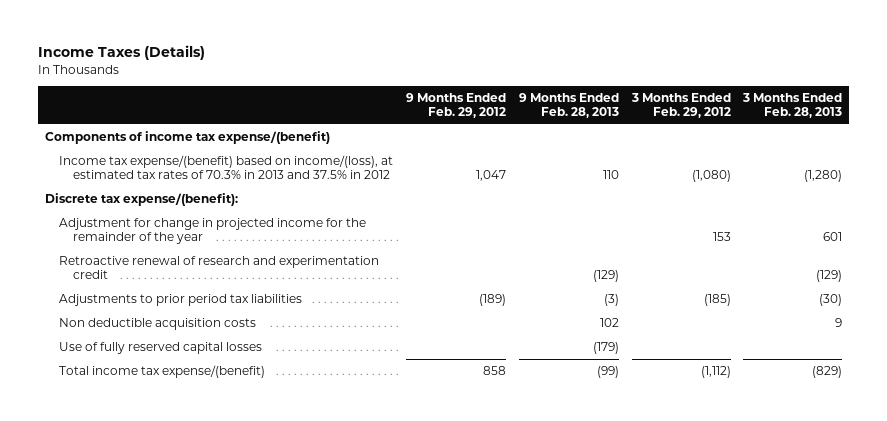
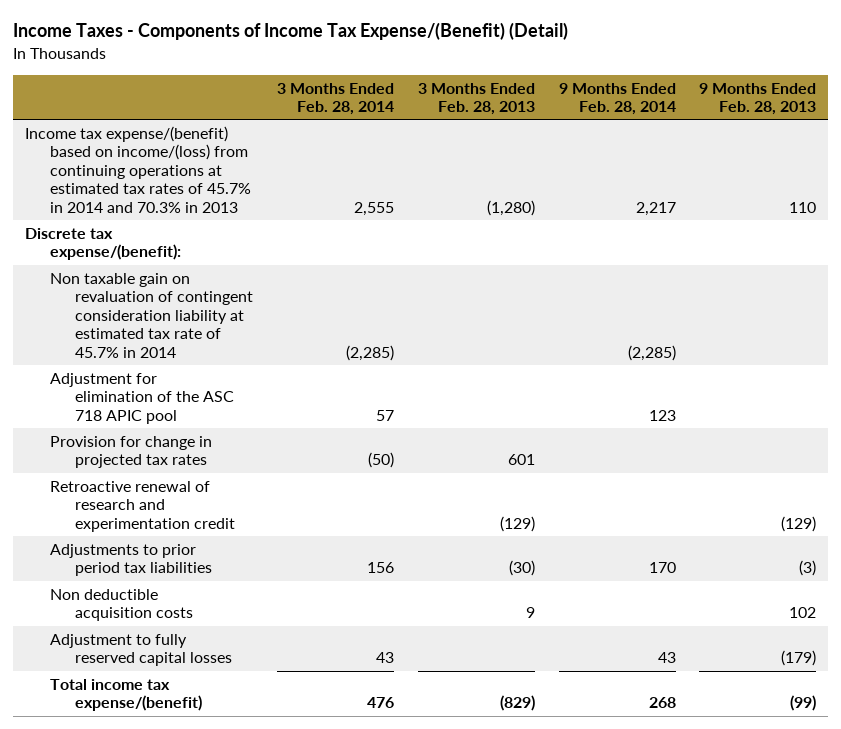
[38,45,206,61] Income Taxes (Details) -> [12,22,568,41] Income Taxes - Components of Income Tax Expense/(Benefit) (Detail)
[405,92,506,118] 9 Months Ended Feb. 29, 2012 -> none
[630,92,731,118] 3 Months Ended Feb. 29, 2012 -> none
none -> [276,82,394,115] 3 Months Ended Feb. 28, 2014
none -> [558,82,676,115] 9 Months Ended Feb. 28, 2014
[44,131,330,145] Components of income tax expense/(benefit) -> none
[58,155,393,180] Income tax expense/(benefit) based on income/(loss), at estimated tax rates of 70.3% in 2013 and 37.5% in 2012 -> [24,125,251,213] Income tax expense/(benefit) based on income/(loss) from continuing operations at estimated tax rates of 45.7% in 2014 and 70.3% in 2013
none -> [49,272,253,358] Non taxable gain on revaluation of contingent consideration liability at estimated tax rate of 45.7% in 2014
none -> [49,372,234,424] Adjustment for elimination of the ASC 718 APIC pool
[58,218,366,245] Adjustment for change in projected income for the remainder of the year -> [49,435,212,469] Provision for change in projected tax rates
[58,342,262,355] Use of fully reserved capital losses -> [49,633,232,667] Adjustment to fully reserved capital losses

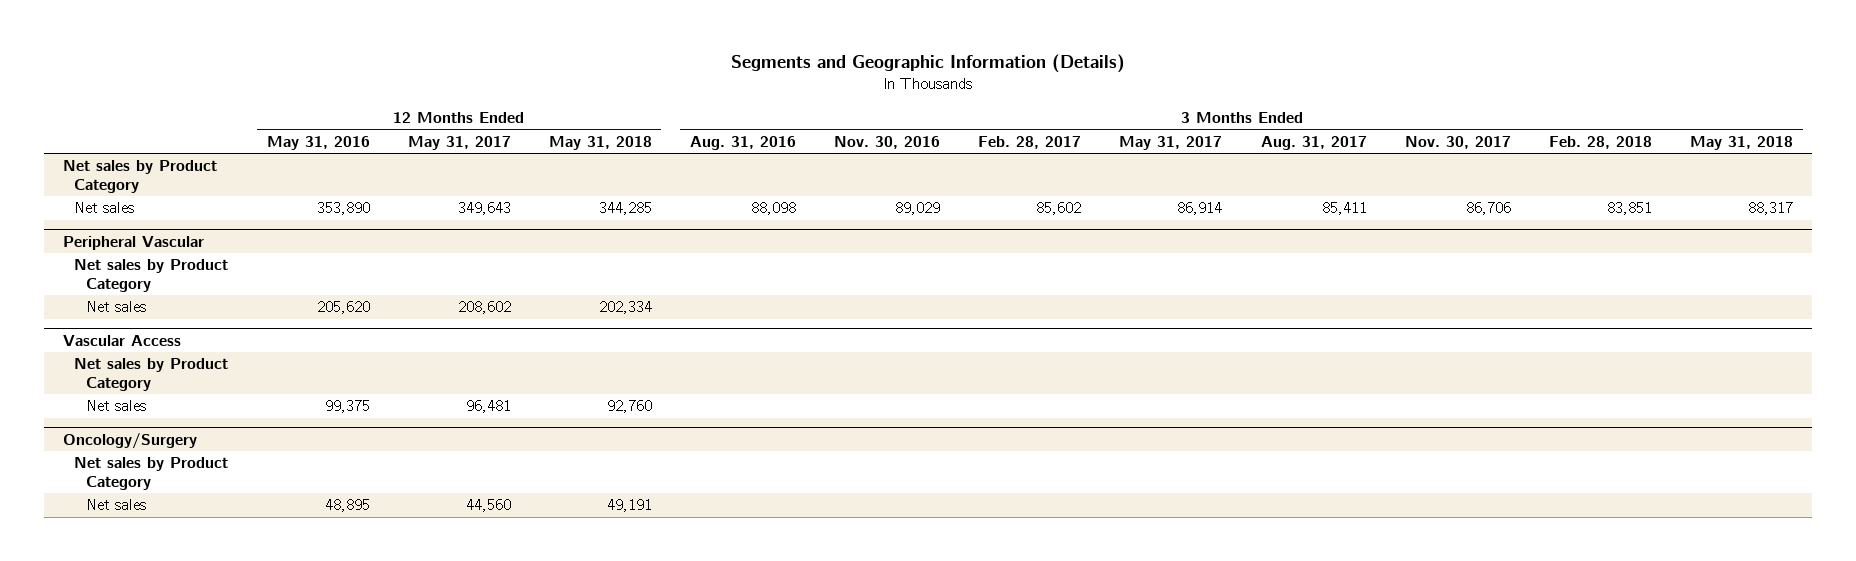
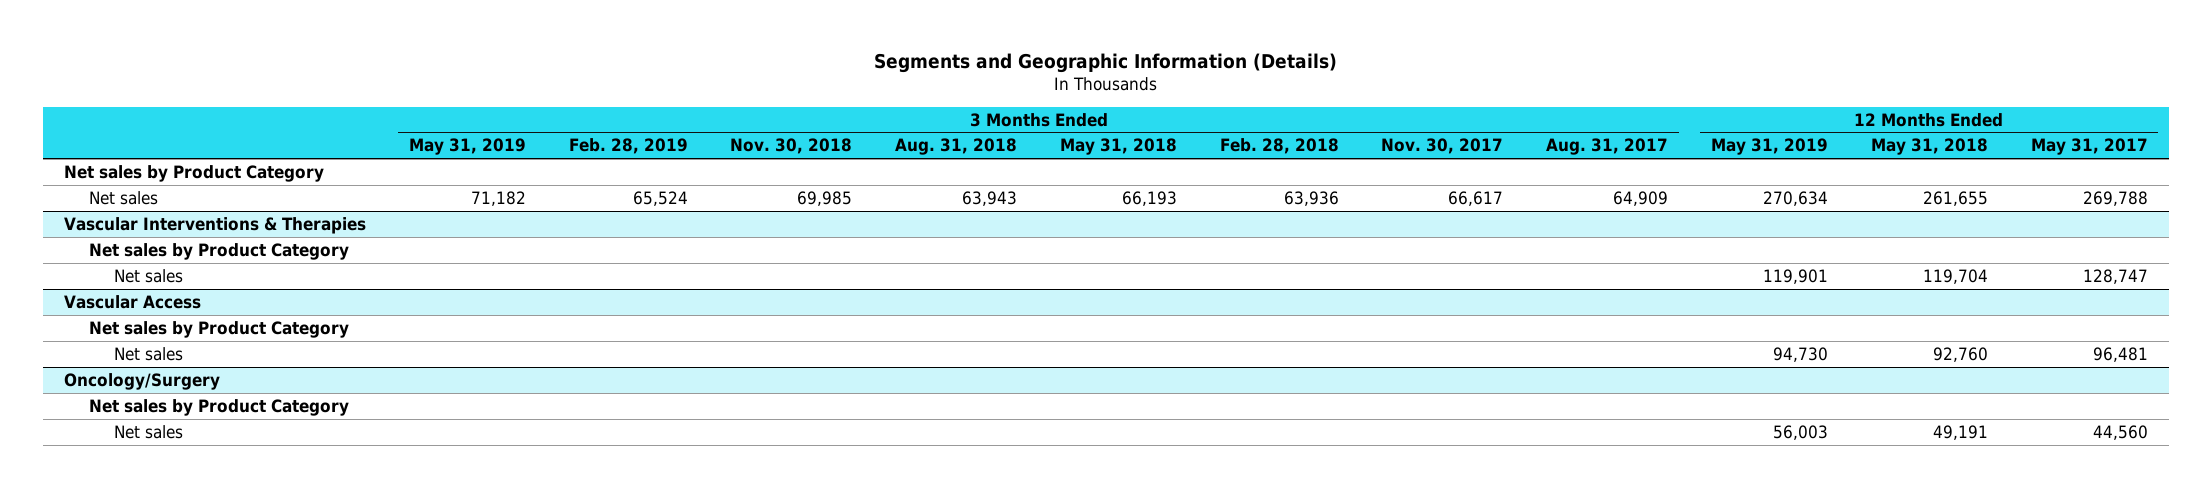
[266,135,370,150] May 31, 2016 -> none
[690,135,797,150] Aug. 31, 2016 -> none
[834,135,941,149] Nov. 30, 2016 -> none
[978,135,1082,149] Feb. 28, 2017 -> none
[1119,135,1223,150] May 31, 2017 -> none
none -> [408,138,526,156] May 31, 2019
none -> [568,138,688,155] Feb. 28, 2019
none -> [730,138,853,155] Nov. 30, 2018
none -> [895,138,1018,156] Aug. 31, 2018
none -> [1711,138,1829,156] May 31, 2019
[457,202,511,216] 349,643 -> [2082,190,2148,206] 269,788
[598,202,652,216] 344,285 -> [1922,190,1988,206] 261,655
[1321,202,1367,216] 85,411 -> [1613,190,1669,206] 64,909
[1465,202,1511,216] 86,706 -> [1448,190,1504,206] 66,617
[1606,202,1652,216] 83,851 -> [1283,190,1339,206] 63,936
[1748,202,1794,216] 88,317 -> [1121,190,1177,206] 66,193
[62,235,204,250] Peripheral Vascular -> [64,216,367,234] Vascular Interventions & Therapies
[457,301,511,315] 208,602 -> [2082,268,2148,284] 128,747
[598,301,652,315] 202,334 -> [1922,268,1988,284] 119,704

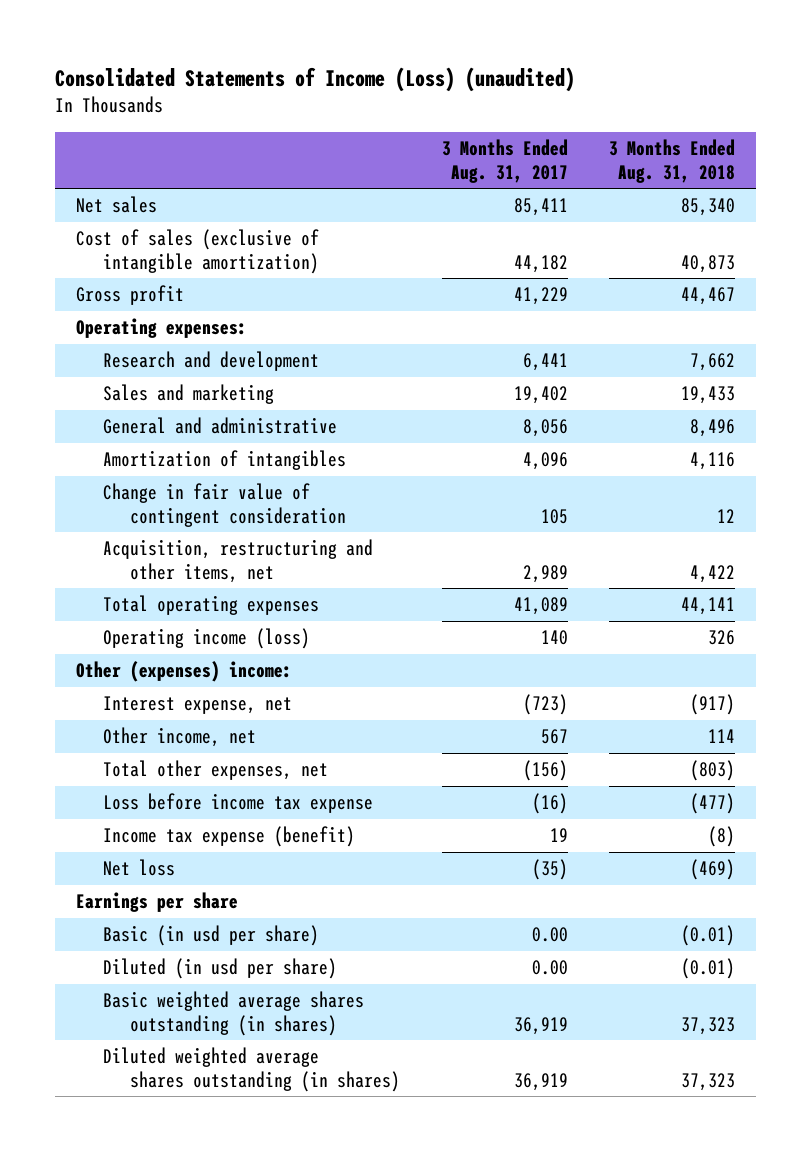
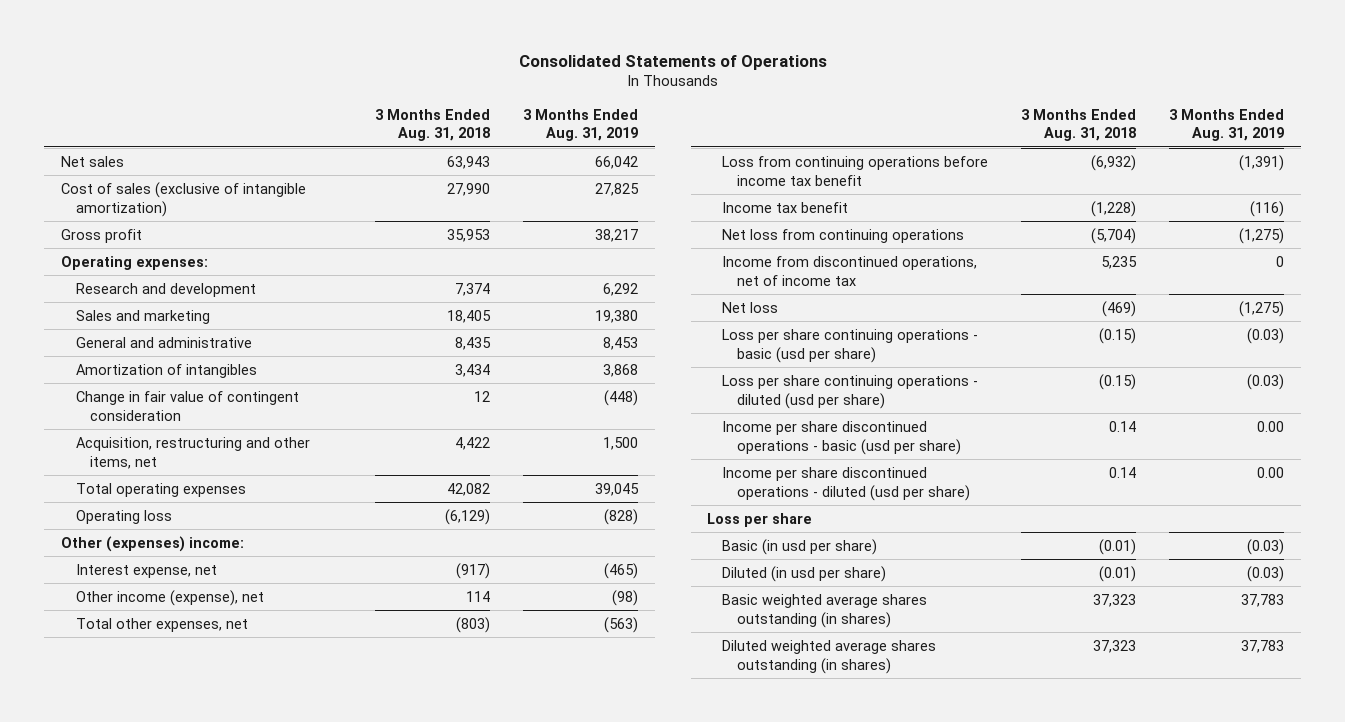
[55,66,576,92] Consolidated Statements of Income (Loss) (unaudited) -> [518,54,827,70] Consolidated Statements of Operations
[441,139,568,183] 3 Months Ended Aug. 31, 2017 -> none
none -> [522,108,638,142] 3 Months Ended Aug. 31, 2019
[681,198,736,217] 85,340 -> [446,155,490,169] 63,943
[681,254,736,273] 40,873 -> [446,182,490,196] 27,990
[681,287,736,306] 44,467 -> [446,228,490,242] 35,953
[690,353,736,372] 7,662 -> [454,282,490,296] 7,374
[681,386,736,405] 19,433 -> [446,309,491,323] 18,405
[690,419,736,438] 8,496 -> [454,336,491,350] 8,435
[690,452,736,471] 4,116 -> [454,363,490,377] 3,434
[681,597,736,616] 44,141 -> [446,482,490,496] 42,082
[103,628,311,650] Operating income (loss) -> [75,509,172,524] Operating loss
[708,630,736,646] 326 -> [444,508,490,525] (6,129)
[103,727,257,748] Other income, net -> [75,589,264,606] Other income (expense), net
[103,793,374,814] Loss before income tax expense -> [721,155,988,186] Loss from continuing operations before income tax benefit
[690,793,736,815] (477) -> [1091,154,1137,171] (6,932)
[103,826,356,848] Income tax expense (benefit) -> [721,201,848,213] Income tax benefit
[708,826,736,848] (8) -> [1091,200,1137,217] (1,228)
none -> [721,228,964,243] Net loss from continuing operations
none -> [721,255,977,286] Income from discontinued operations, net of income tax
none -> [721,328,978,363] Loss per share continuing operations - basic (usd per share)
none -> [721,374,978,409] Loss per share continuing operations - diluted (usd per share)
none -> [721,420,961,455] Income per share discontinued operations - basic (usd per share)
none -> [721,466,970,501] Income per share discontinued operations - diluted (usd per share)
[76,892,239,913] Earnings per share -> [707,512,813,527] Loss per share

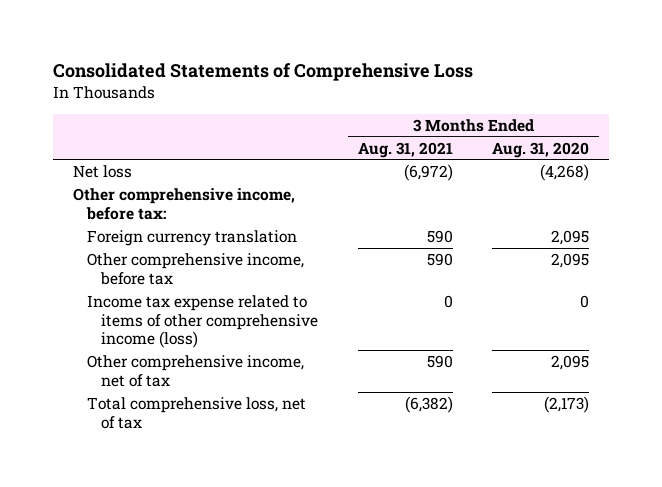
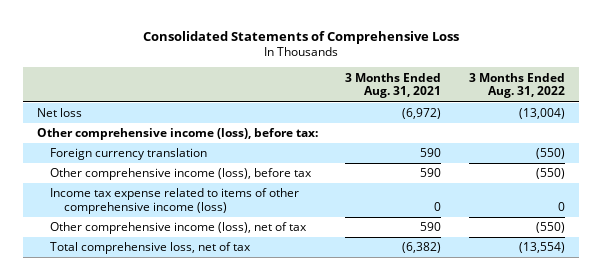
[492,141,590,158] Aug. 31, 2020 -> none
none -> [468,72,565,99] 3 Months Ended Aug. 31, 2022
[72,188,295,220] Other comprehensive income, before tax: -> [36,128,318,141] Other comprehensive income (loss), before tax:
[86,253,304,285] Other comprehensive income, before tax -> [50,168,313,181] Other comprehensive income (loss), before tax
[86,355,304,387] Other comprehensive income, net of tax -> [50,222,308,235] Other comprehensive income (loss), net of tax

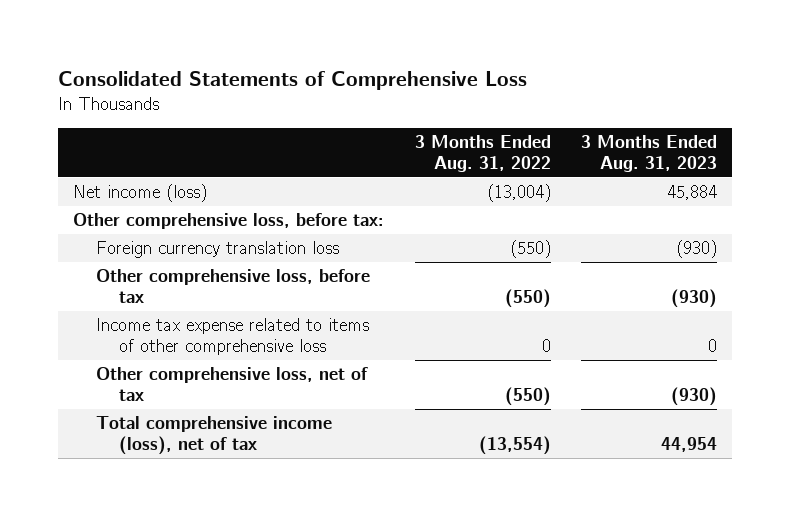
[345,72,442,99] 3 Months Ended Aug. 31, 2021 -> none
none -> [580,134,717,172] 3 Months Ended Aug. 31, 2023
[36,108,82,118] Net loss -> [73,184,208,203] Net income (loss)
[36,128,318,141] Other comprehensive income (loss), before tax: -> [73,213,385,230] Other comprehensive loss, before tax:
[50,148,208,161] Foreign currency translation -> [96,241,340,259] Foreign currency translation loss
[50,168,313,181] Other comprehensive income (loss), before tax -> [96,269,371,304] Other comprehensive loss, before tax
[50,188,300,214] Income tax expense related to items of other comprehensive income (loss) -> [96,318,370,356] Income tax expense related to items of other comprehensive loss
[50,222,308,235] Other comprehensive income (loss), net of tax -> [96,367,369,402] Other comprehensive loss, net of tax
[50,242,252,255] Total comprehensive loss, net of tax -> [96,416,333,456] Total comprehensive income (loss), net of tax

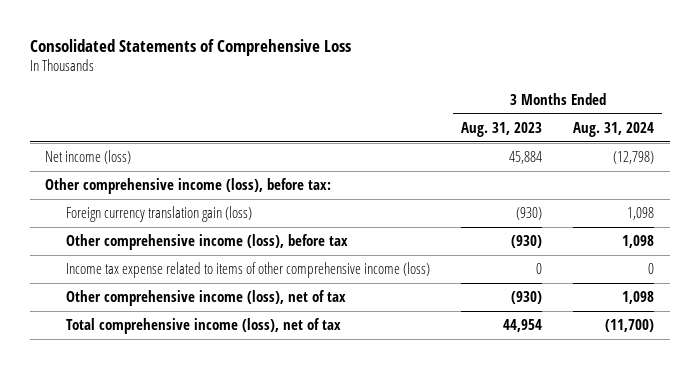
[414,134,551,172] 3 Months Ended Aug. 31, 2022 -> none
none -> [573,122,655,138] Aug. 31, 2024
[73,213,385,230] Other comprehensive loss, before tax: -> [45,178,332,195] Other comprehensive income (loss), before tax:
[96,241,340,259] Foreign currency translation loss -> [65,206,252,223] Foreign currency translation gain (loss)
[96,269,371,304] Other comprehensive loss, before tax -> [65,234,348,251] Other comprehensive income (loss), before tax
[96,318,370,356] Income tax expense related to items of other comprehensive loss -> [65,262,430,279] Income tax expense related to items of other comprehensive income (loss)
[96,367,369,402] Other comprehensive loss, net of tax -> [65,290,346,307] Other comprehensive income (loss), net of tax

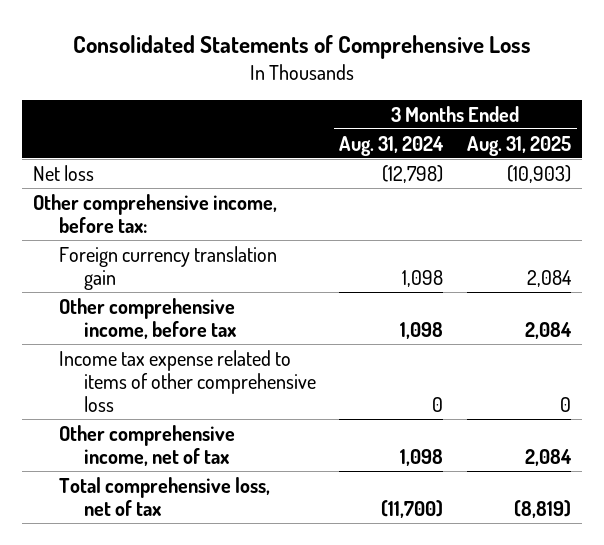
[461,122,543,138] Aug. 31, 2023 -> none
none -> [466,135,571,156] Aug. 31, 2025
[45,150,132,165] Net income (loss) -> [33,164,95,181] Net loss
[45,178,332,195] Other comprehensive income (loss), before tax: -> [33,193,278,233] Other comprehensive income, before tax:
[65,206,252,223] Foreign currency translation gain (loss) -> [58,245,277,290] Foreign currency translation gain
[65,234,348,251] Other comprehensive income (loss), before tax -> [58,297,237,339] Other comprehensive income, before tax
[65,262,430,279] Income tax expense related to items of other comprehensive income (loss) -> [58,349,317,413] Income tax expense related to items of other comprehensive loss
[65,290,346,307] Other comprehensive income (loss), net of tax -> [58,424,235,466] Other comprehensive income, net of tax
[65,318,341,335] Total comprehensive income (loss), net of tax -> [58,476,270,516] Total comprehensive loss, net of tax

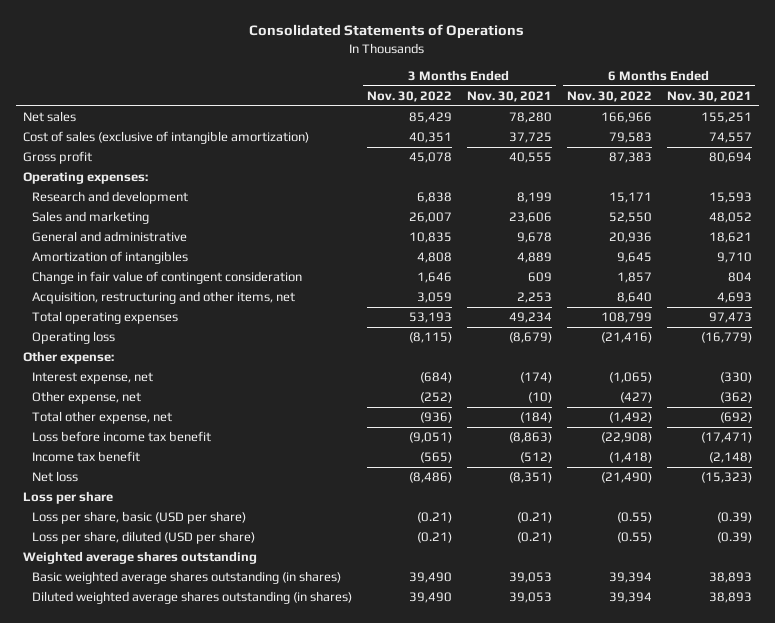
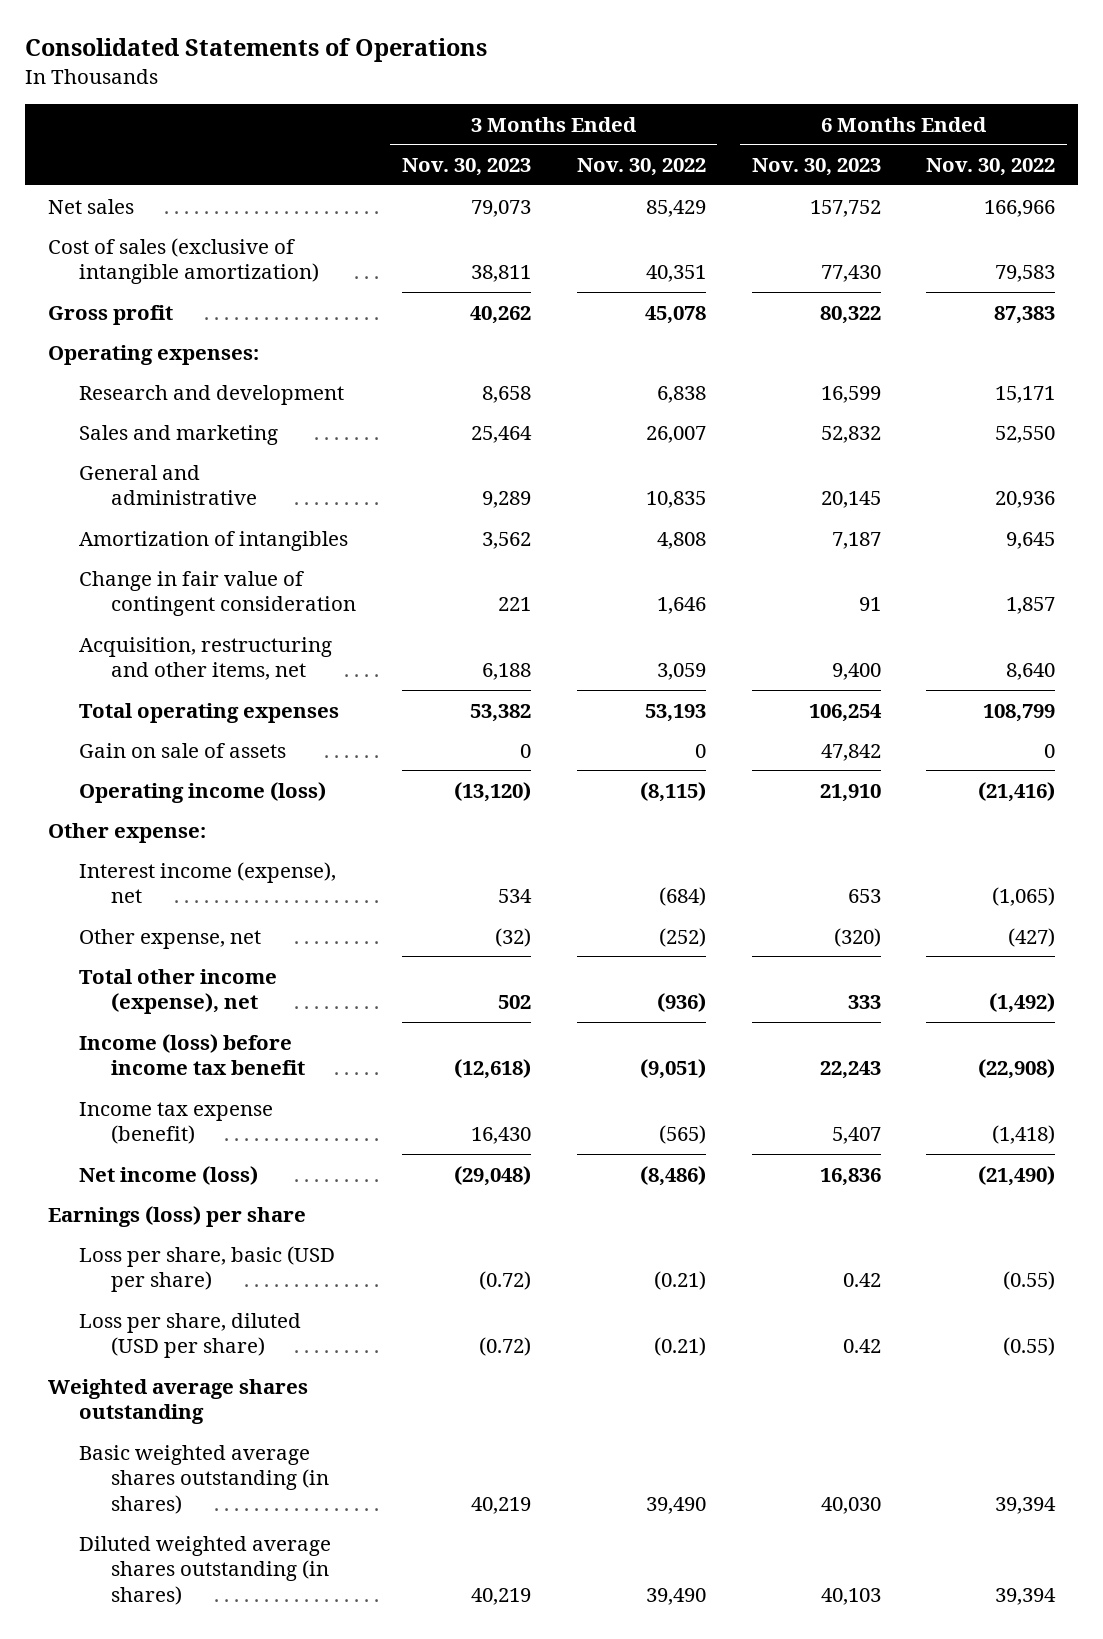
[466,90,552,102] Nov. 30, 2021 -> none
[666,90,752,102] Nov. 30, 2021 -> none
none -> [401,158,531,177] Nov. 30, 2023
none -> [751,158,881,177] Nov. 30, 2023
none -> [79,742,287,758] Gain on sale of assets
[32,331,116,345] Operating loss -> [79,781,327,803] Operating income (loss)
[32,372,154,385] Interest expense, net -> [79,861,337,904] Interest income (expense), net
[32,411,173,425] Total other expense, net -> [79,968,278,1015] Total other income (expense), net
[32,431,212,443] Loss before income tax benefit -> [79,1033,306,1076] Income (loss) before income tax benefit
[32,451,141,463] Income tax benefit -> [79,1101,274,1145] Income tax expense (benefit)
[32,471,79,483] Net loss -> [79,1165,259,1185] Net income (loss)
[22,491,113,505] Loss per share -> [47,1205,306,1227] Earnings (loss) per share

